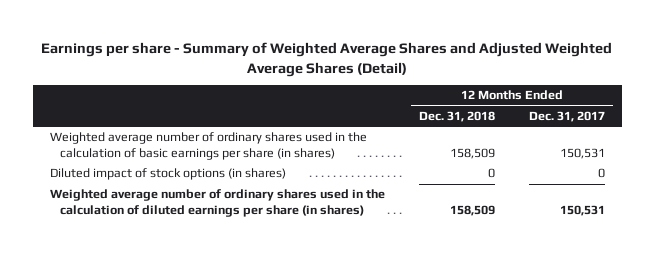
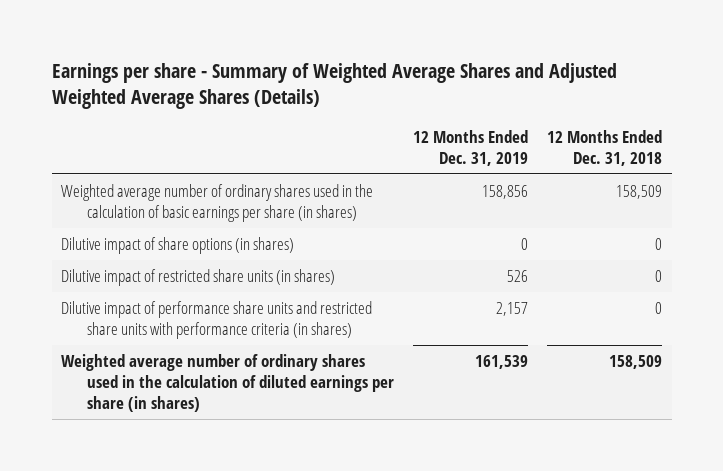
[41,41,613,77] Earnings per share - Summary of Weighted Average Shares and Adjusted Weighted Average Shares (Detail) -> [51,62,617,109] Earnings per share - Summary of Weighted Average Shares and Adjusted Weighted Average Shares (Details)
[528,111,605,123] Dec. 31, 2017 -> none
none -> [412,129,528,166] 12 Months Ended Dec. 31, 2019
[50,168,287,181] Diluted impact of stock options (in shares) -> [61,237,295,255] Dilutive impact of share options (in shares)
none -> [61,269,336,287] Dilutive impact of restricted share units (in shares)
none -> [61,301,373,339] Dilutive impact of performance share units and restricted share units with performance criteria (in shares)

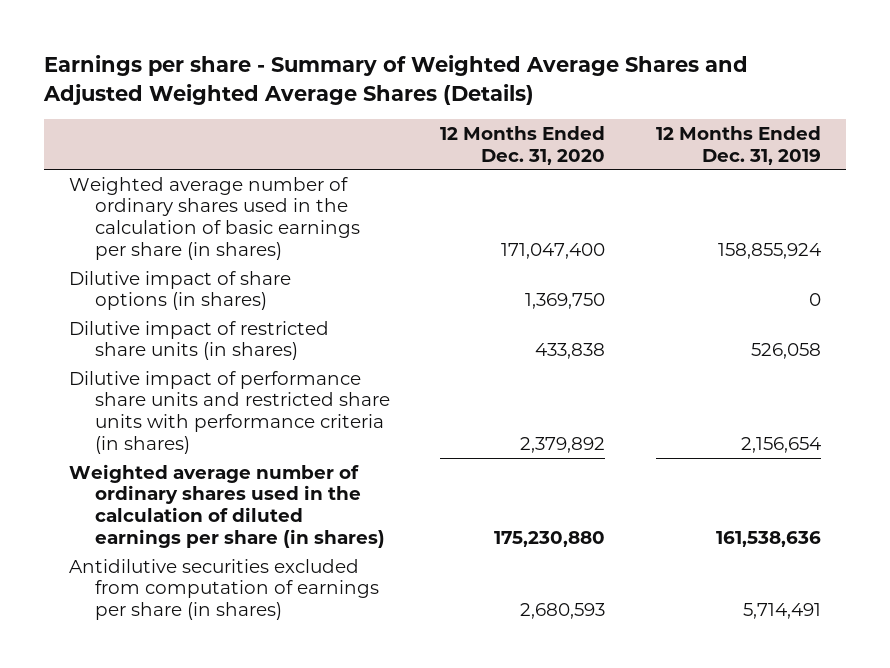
[547,129,663,166] 12 Months Ended Dec. 31, 2018 -> none
none -> [440,125,606,165] 12 Months Ended Dec. 31, 2020
[481,185,528,200] 158,856 -> [718,243,822,260] 158,855,924
[506,270,528,283] 526 -> [751,343,822,360] 526,058
[495,302,528,317] 2,157 -> [741,437,822,454] 2,156,654
[474,355,528,370] 161,539 -> [716,531,822,548] 161,538,636
none -> [69,558,379,621] Antidilutive securities excluded from computation of earnings per share (in shares)

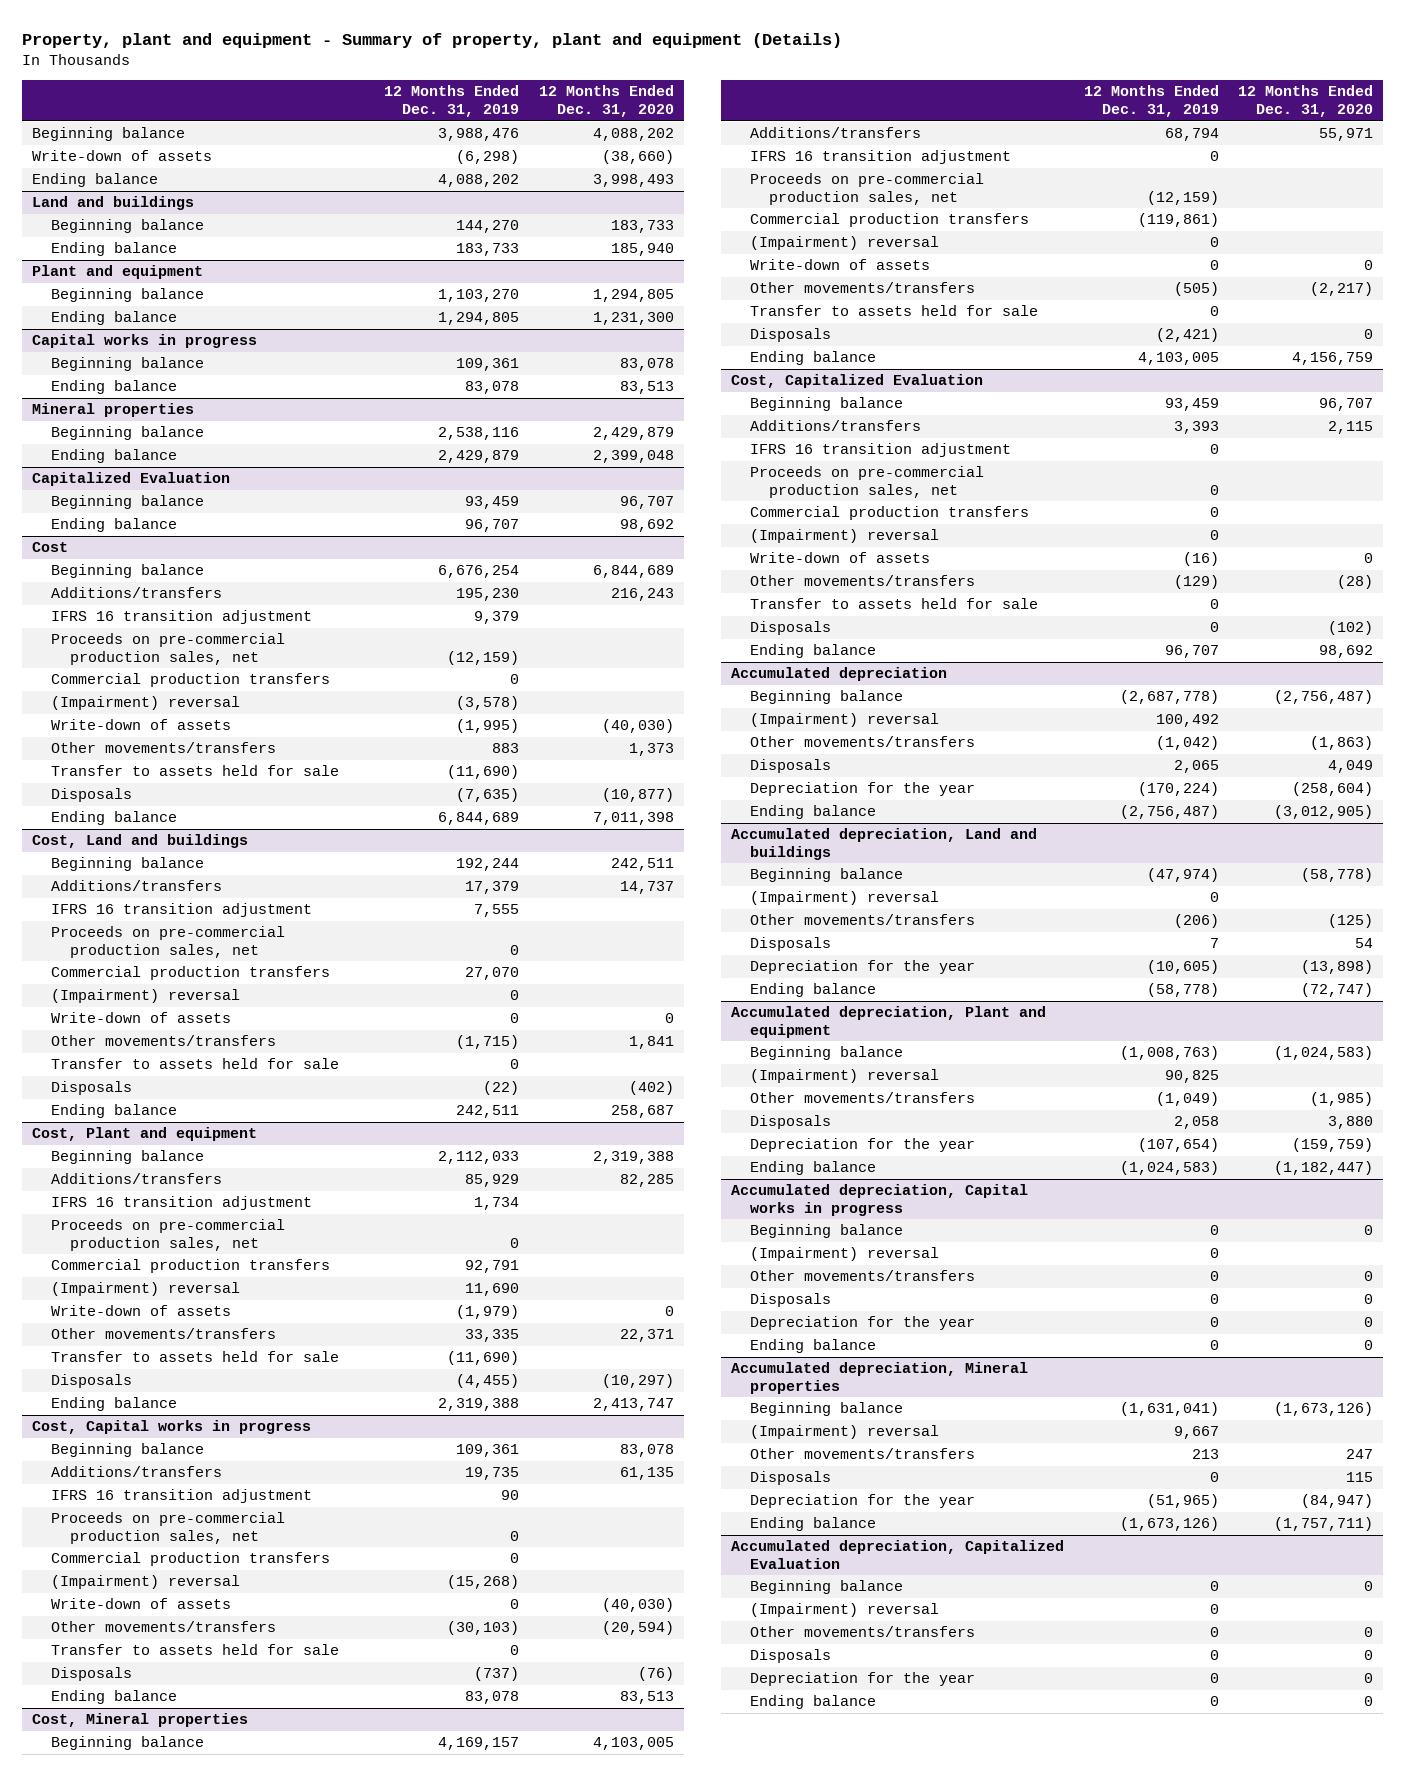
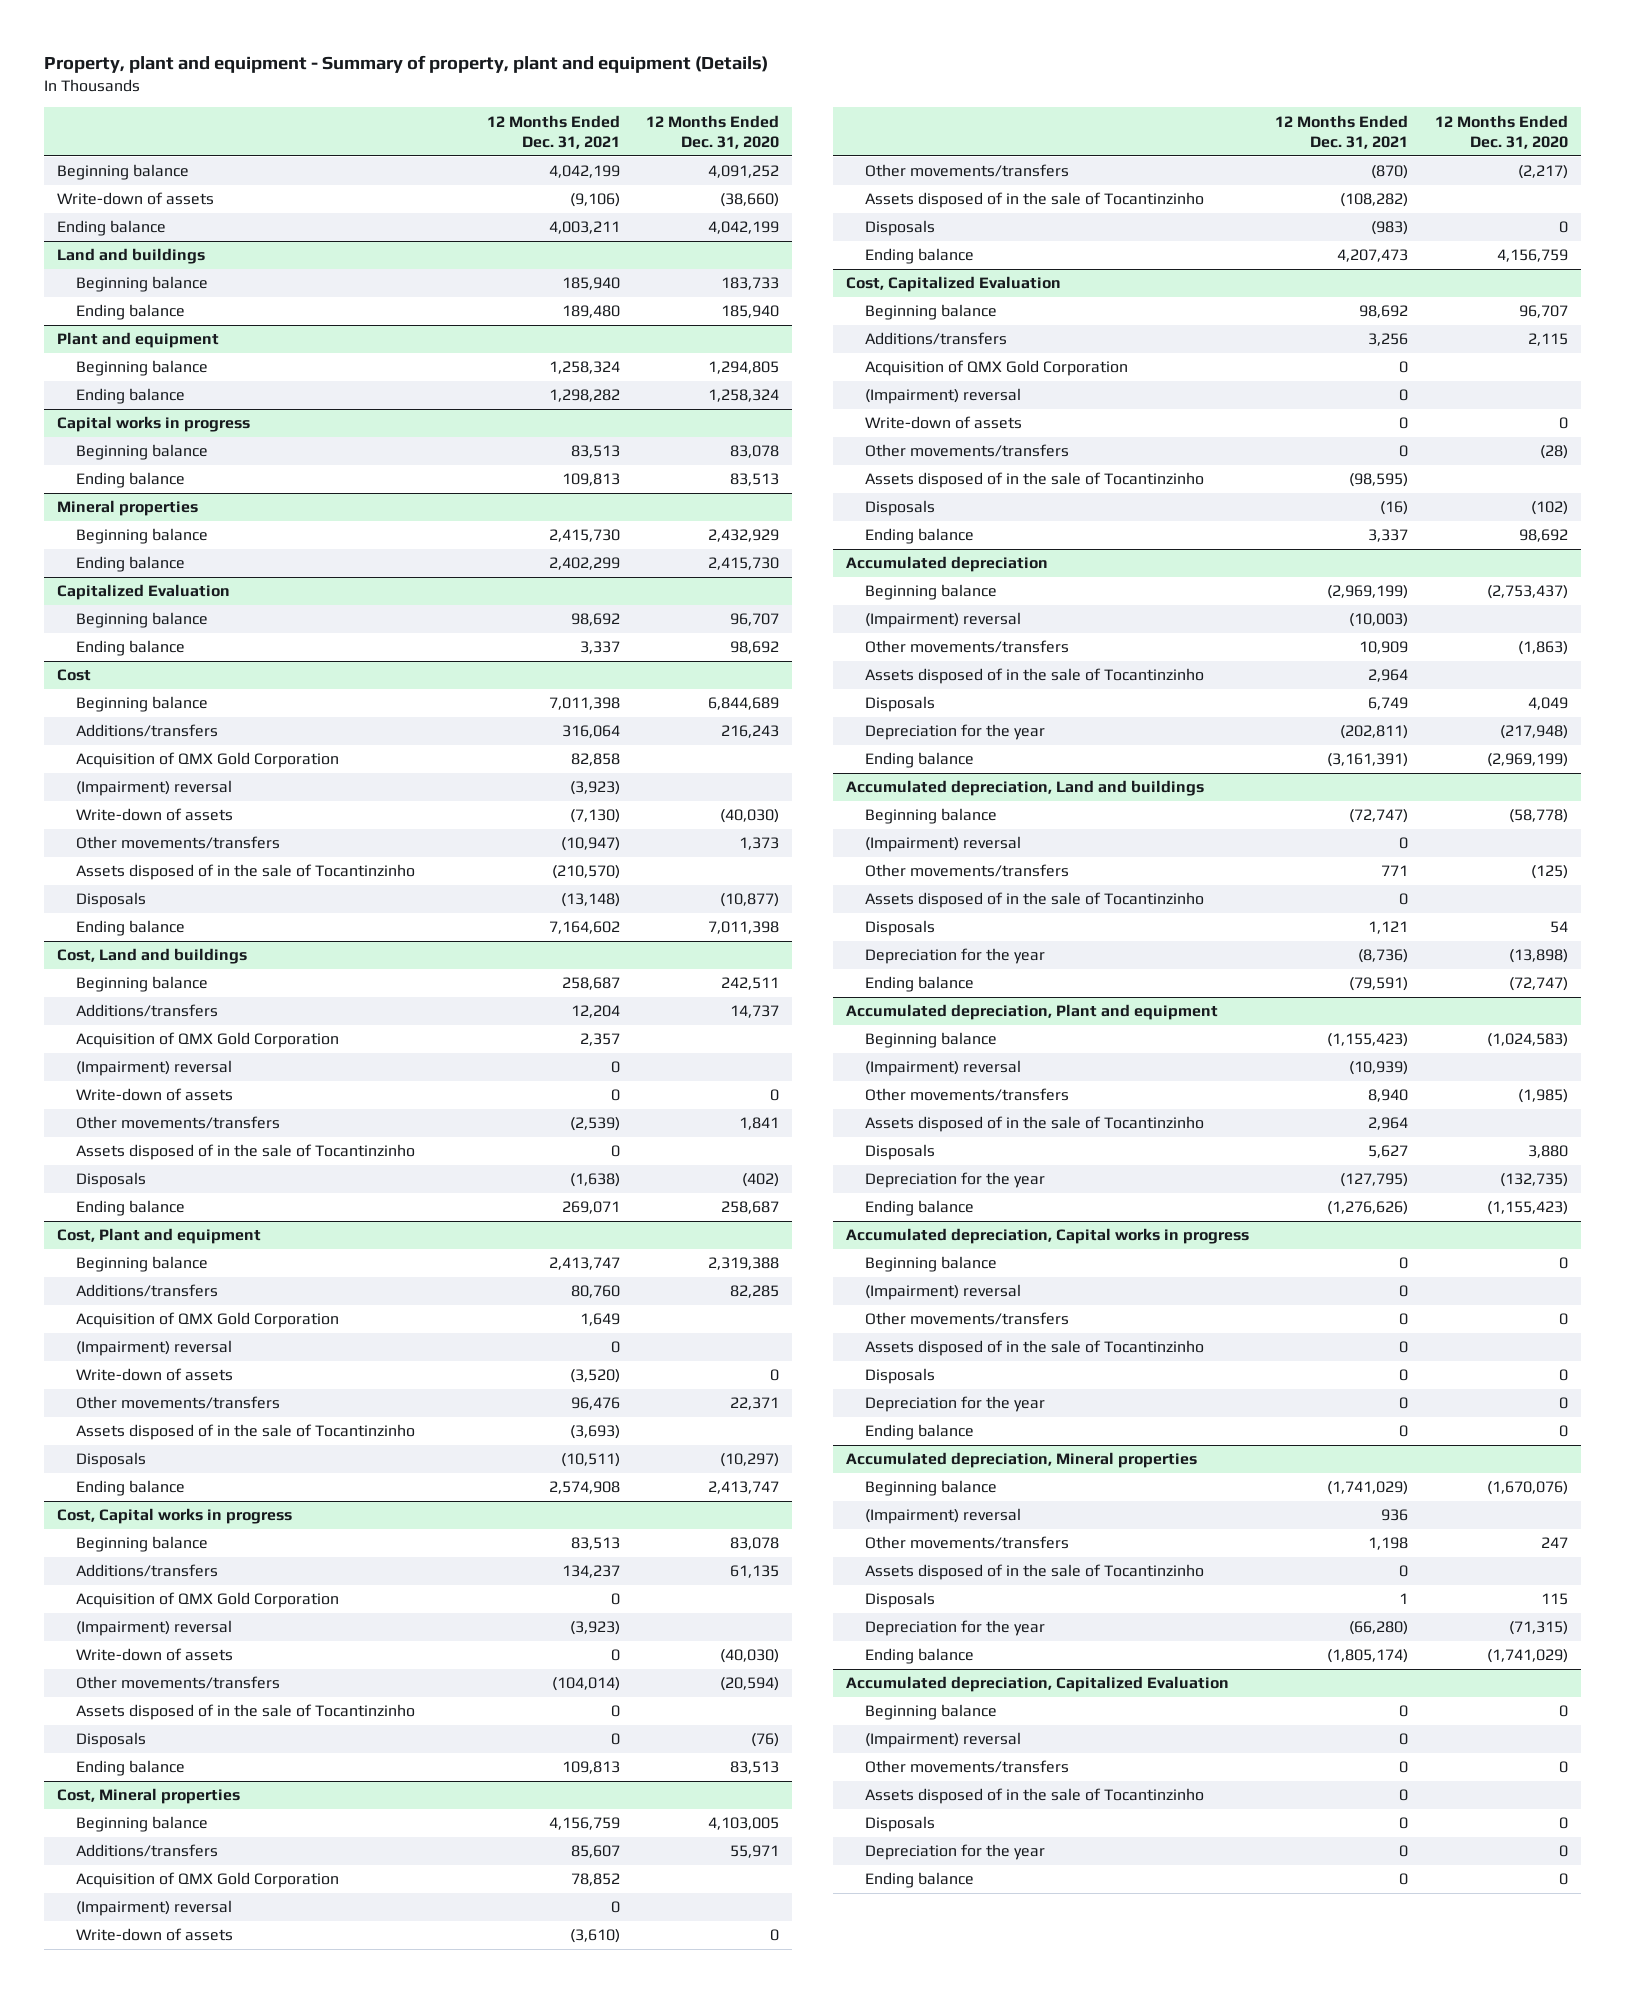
[384,85,520,118] 12 Months Ended Dec. 31, 2019 -> none
none -> [486,114,620,149] 12 Months Ended Dec. 31, 2021
[593,128,675,142] 4,088,202 -> [708,165,780,179] 4,091,252
[593,174,675,188] 3,998,493 -> [708,221,780,235] 4,042,199
[593,312,675,326] 1,231,300 -> [708,389,780,403] 1,258,324
[593,427,675,441] 2,429,879 -> [708,529,780,543] 2,432,929
[593,450,675,464] 2,399,048 -> [708,557,780,571] 2,415,730
[50,610,312,625] IFRS 16 transition adjustment -> none
[50,633,285,665] Proceeds on pre-commercial production sales, net -> none
[50,673,330,688] Commercial production transfers -> none
none -> [75,752,339,769] Acquisition of QMX Gold Corporation
[50,765,339,777] Transfer to assets held for sale -> none
none -> [75,864,415,881] Assets disposed of in the sale of Tocantinzinho
[50,903,312,918] IFRS 16 transition adjustment -> none
[50,926,285,958] Proceeds on pre-commercial production sales, net -> none
[50,966,330,981] Commercial production transfers -> none
none -> [75,1032,339,1049] Acquisition of QMX Gold Corporation
[50,1058,339,1070] Transfer to assets held for sale -> none
none -> [75,1144,415,1161] Assets disposed of in the sale of Tocantinzinho
[50,1196,312,1211] IFRS 16 transition adjustment -> none
[50,1219,285,1251] Proceeds on pre-commercial production sales, net -> none
[50,1259,330,1274] Commercial production transfers -> none
none -> [75,1312,339,1329] Acquisition of QMX Gold Corporation
[50,1351,339,1363] Transfer to assets held for sale -> none
none -> [75,1424,415,1441] Assets disposed of in the sale of Tocantinzinho
[50,1489,312,1504] IFRS 16 transition adjustment -> none
[50,1512,285,1544] Proceeds on pre-commercial production sales, net -> none
[50,1552,330,1567] Commercial production transfers -> none
none -> [75,1592,339,1609] Acquisition of QMX Gold Corporation
[50,1644,339,1656] Transfer to assets held for sale -> none
none -> [75,1704,415,1721] Assets disposed of in the sale of Tocantinzinho
[749,150,1011,165] IFRS 16 transition adjustment -> none
[749,173,984,205] Proceeds on pre-commercial production sales, net -> none
[749,213,1029,228] Commercial production transfers -> none
none -> [75,1872,339,1889] Acquisition of QMX Gold Corporation
[749,305,1038,317] Transfer to assets held for sale -> none
none -> [864,192,1204,209] Assets disposed of in the sale of Tocantinzinho
[749,443,1011,458] IFRS 16 transition adjustment -> none
[749,466,984,498] Proceeds on pre-commercial production sales, net -> none
[749,506,1029,521] Commercial production transfers -> none
none -> [864,360,1128,377] Acquisition of QMX Gold Corporation
[749,598,1038,610] Transfer to assets held for sale -> none
none -> [864,472,1204,489] Assets disposed of in the sale of Tocantinzinho
[1274,690,1374,705] (2,756,487) -> [1486,585,1568,600] (2,753,437)
none -> [864,668,1204,685] Assets disposed of in the sale of Tocantinzinho
[1292,782,1374,797] (258,604) -> [1499,725,1568,740] (217,948)
[1274,805,1374,820] (3,012,905) -> [1486,753,1568,768] (2,969,199)
none -> [864,892,1204,909] Assets disposed of in the sale of Tocantinzinho
none -> [864,1116,1204,1133] Assets disposed of in the sale of Tocantinzinho
[1292,1138,1374,1153] (159,759) -> [1499,1173,1568,1188] (132,735)
[1274,1161,1374,1176] (1,182,447) -> [1486,1201,1568,1216] (1,155,423)
none -> [864,1340,1204,1357] Assets disposed of in the sale of Tocantinzinho
[1274,1402,1374,1417] (1,673,126) -> [1486,1481,1568,1496] (1,670,076)
none -> [864,1564,1204,1581] Assets disposed of in the sale of Tocantinzinho
[1301,1494,1374,1509] (84,947) -> [1508,1621,1568,1636] (71,315)
[1274,1517,1374,1532] (1,757,711) -> [1486,1649,1568,1664] (1,741,029)
none -> [864,1788,1204,1805] Assets disposed of in the sale of Tocantinzinho

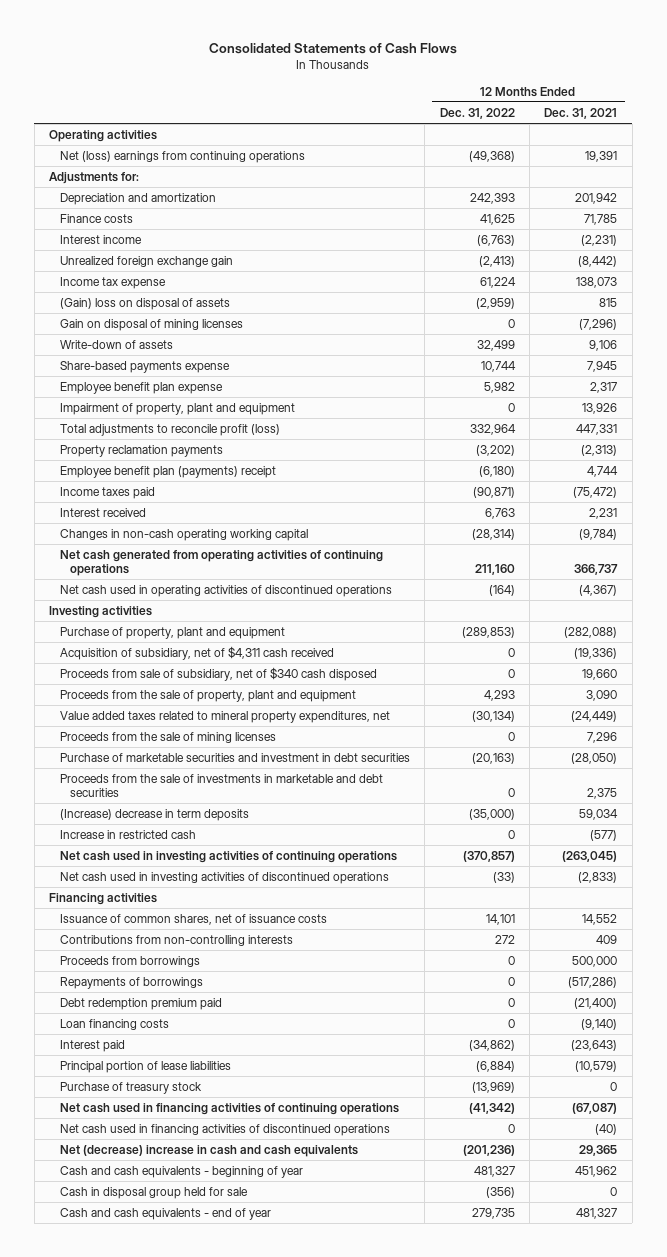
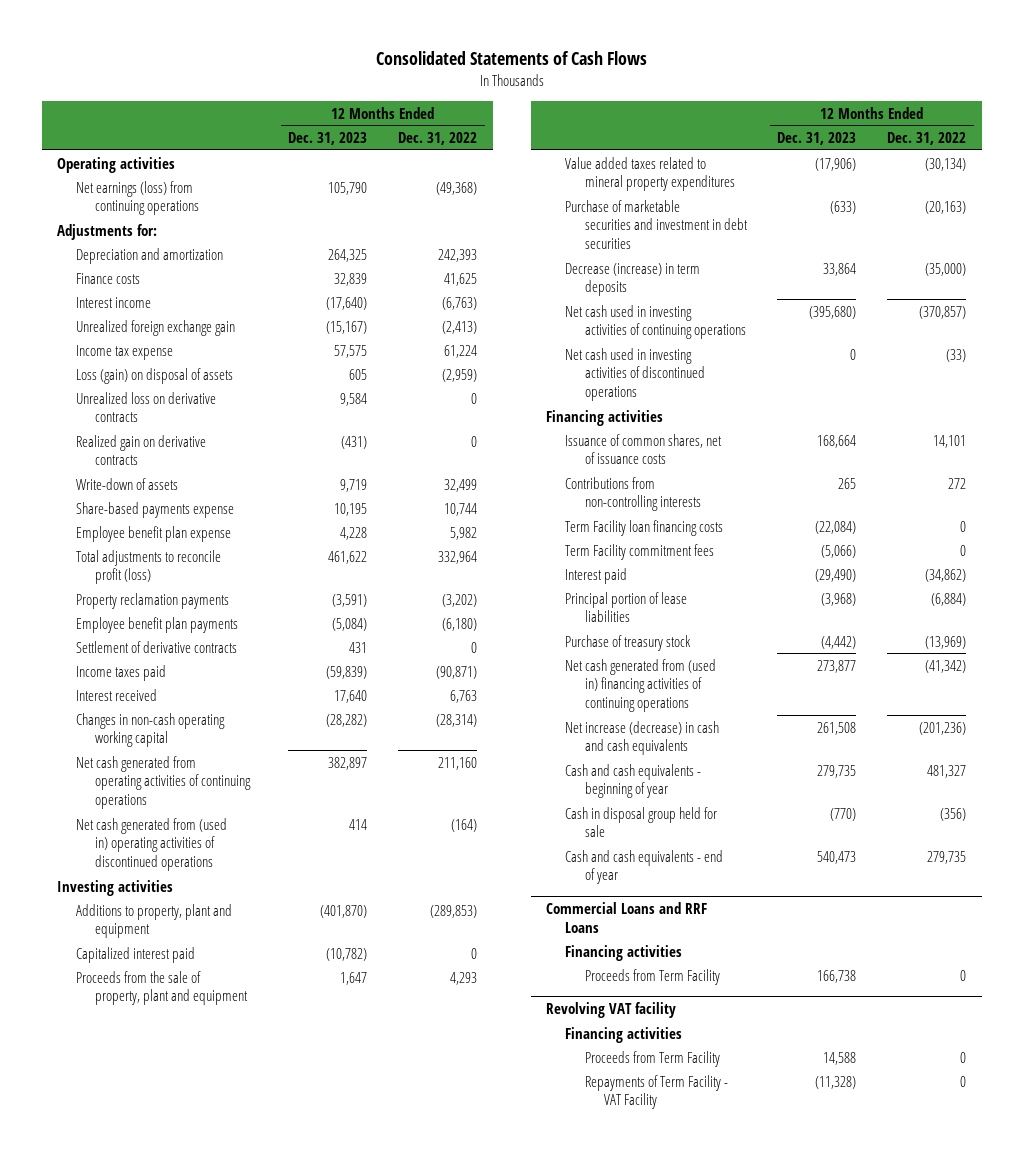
[544,107,618,119] Dec. 31, 2021 -> none
none -> [288,131,368,145] Dec. 31, 2023
[59,150,305,163] Net (loss) earnings from continuing operations -> [76,180,200,216] Net earnings (loss) from continuing operations
[59,318,243,331] Gain on disposal of mining licenses -> none
[59,297,230,310] (Gain) loss on disposal of assets -> [76,367,234,384] Loss (gain) on disposal of assets
none -> [76,391,217,423] Unrealized loss on derivative contracts
none -> [76,434,207,466] Realized gain on derivative contracts
[59,402,295,415] Impairment of property, plant and equipment -> none
[59,465,276,478] Employee benefit plan (payments) receipt -> [76,616,239,633] Employee benefit plan payments
none -> [76,640,238,653] Settlement of derivative contracts
[59,584,392,597] Net cash used in operating activities of discontinued operations -> [76,817,228,871] Net cash generated from (used in) operating activities of discontinued operations
[59,645,334,660] Acquisition of subsidiary, net of $4,311 cash received -> none
[59,666,377,681] Proceeds from sale of subsidiary, net of $340 cash disposed -> none
[59,626,285,639] Purchase of property, plant and equipment -> [76,903,233,939] Additions to property, plant and equipment
none -> [76,946,196,963] Capitalized interest paid
[59,731,276,743] Proceeds from the sale of mining licenses -> none
[59,710,390,723] Value added taxes related to mineral property expenditures, net -> [565,156,735,192] Value added taxes related to mineral property expenditures
[59,773,383,798] Proceeds from the sale of investments in marketable and debt securities -> none
[59,829,196,839] Increase in restricted cash -> none
[59,808,249,821] (Increase) decrease in term deposits -> [565,262,701,297] Decrease (increase) in term deposits
[59,955,200,967] Proceeds from borrowings -> none
[59,976,203,989] Repayments of borrowings -> none
[59,997,222,1010] Debt redemption premium paid -> none
[59,1018,169,1030] Loan financing costs -> [565,519,724,536] Term Facility loan financing costs
none -> [565,543,715,560] Term Facility commitment fees
[59,1123,390,1136] Net cash used in financing activities of discontinued operations -> none
[59,1102,399,1115] Net cash used in financing activities of continuing operations -> [565,658,717,712] Net cash generated from (used in) financing activities of continuing operations
[59,1144,358,1157] Net (decrease) increase in cash and cash equivalents -> [565,720,720,756] Net increase (decrease) in cash and cash equivalents
none -> [546,901,708,933] Commercial Loans and RRF Loans
none -> [565,944,683,961] Financing activities
none -> [584,968,720,985] Proceeds from Term Facility
none -> [546,1001,677,1018] Revolving VAT facility
none -> [565,1026,683,1043] Financing activities
none -> [584,1050,720,1067] Proceeds from Term Facility
none -> [584,1074,728,1110] Repayments of Term Facility - VAT Facility

